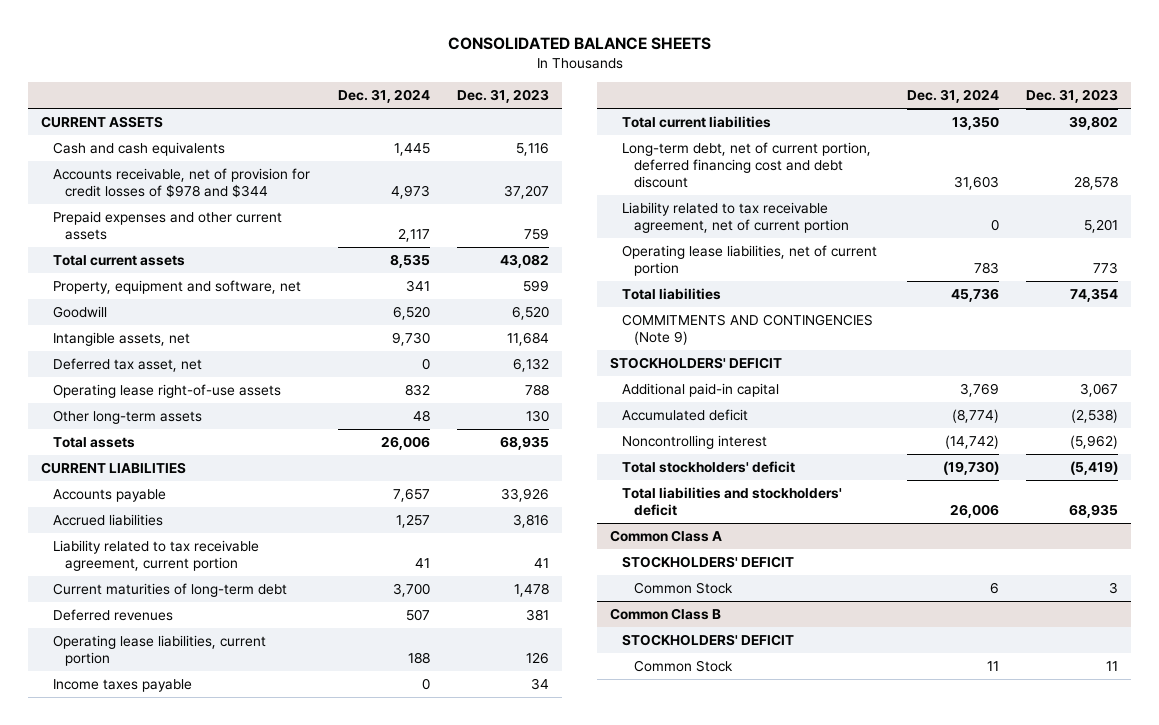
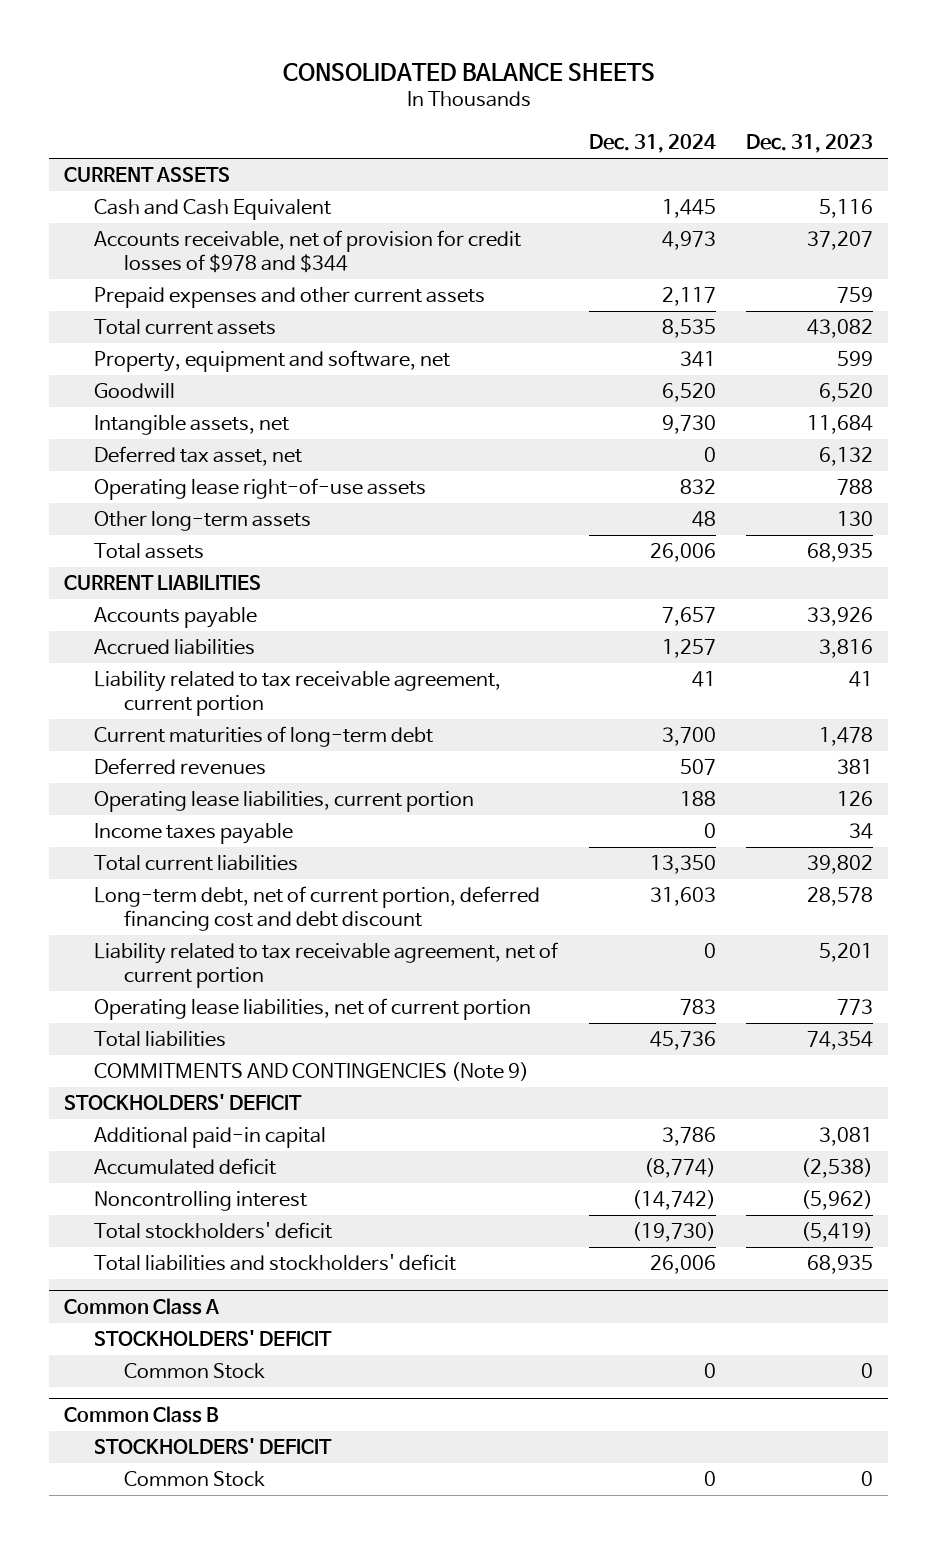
[53,142,226,157] Cash and cash equivalents -> [94,199,332,221] Cash and Cash Equivalent
[959,383,999,398] 3,769 -> [661,1127,716,1147] 3,786
[1079,383,1118,398] 3,067 -> [818,1127,873,1147] 3,081
[989,582,999,595] 6 -> [703,1363,716,1379] 0
[1108,582,1118,595] 3 -> [860,1363,873,1379] 0
[986,661,999,672] 11 -> [703,1471,716,1487] 0
[1105,661,1118,672] 11 -> [860,1471,873,1487] 0

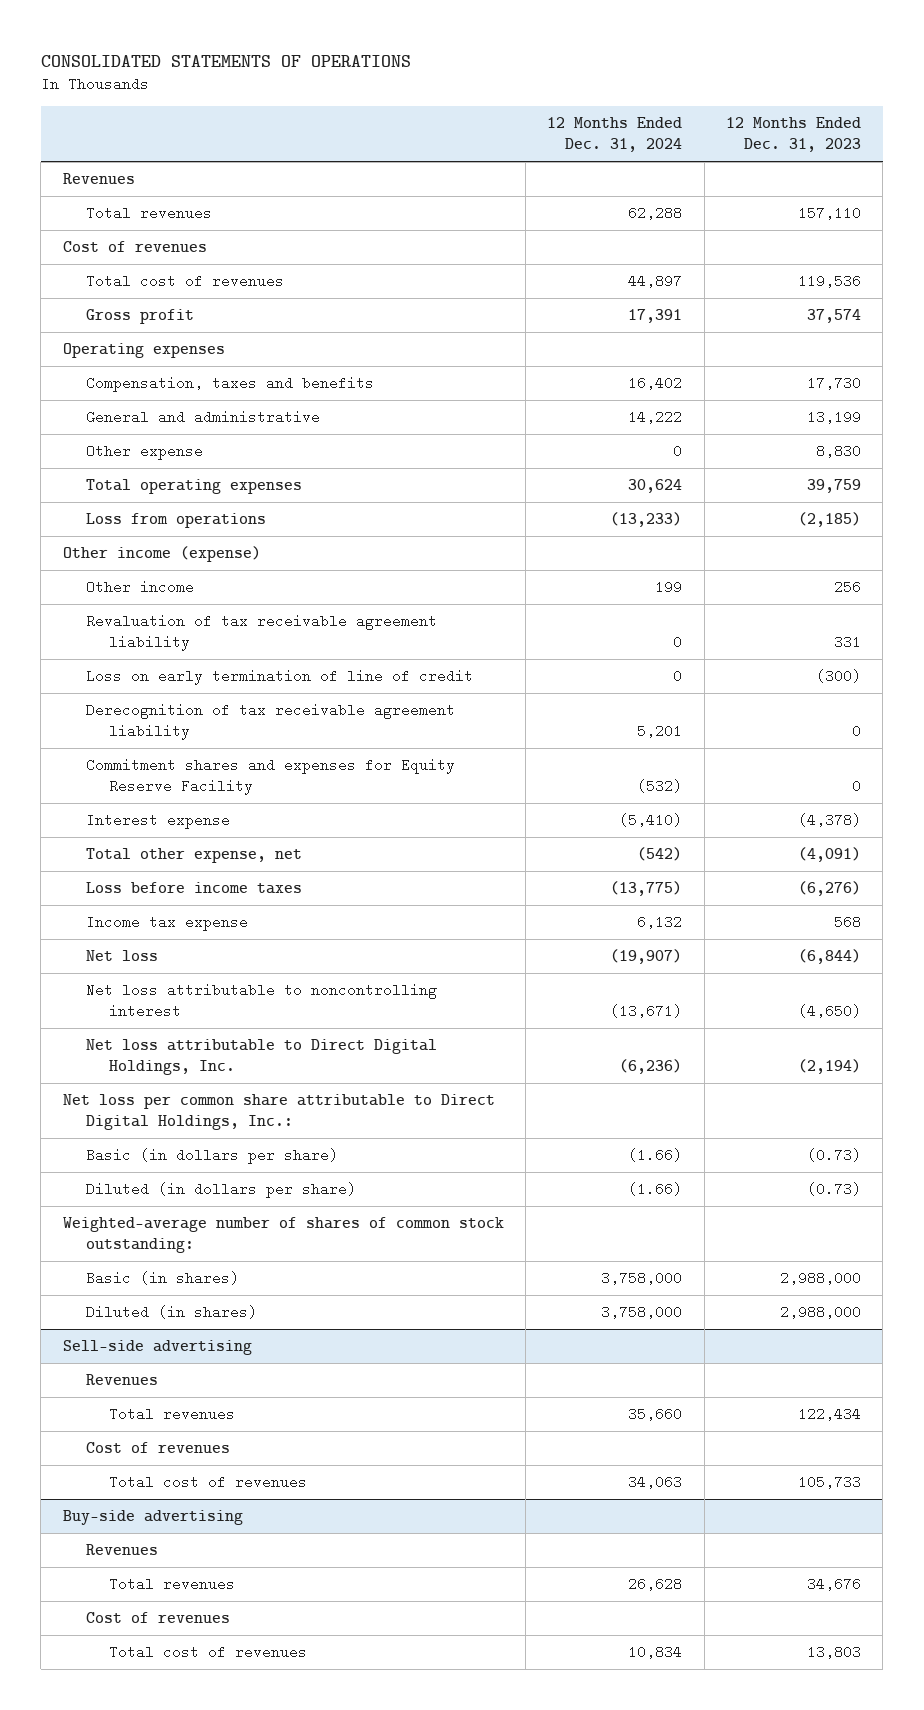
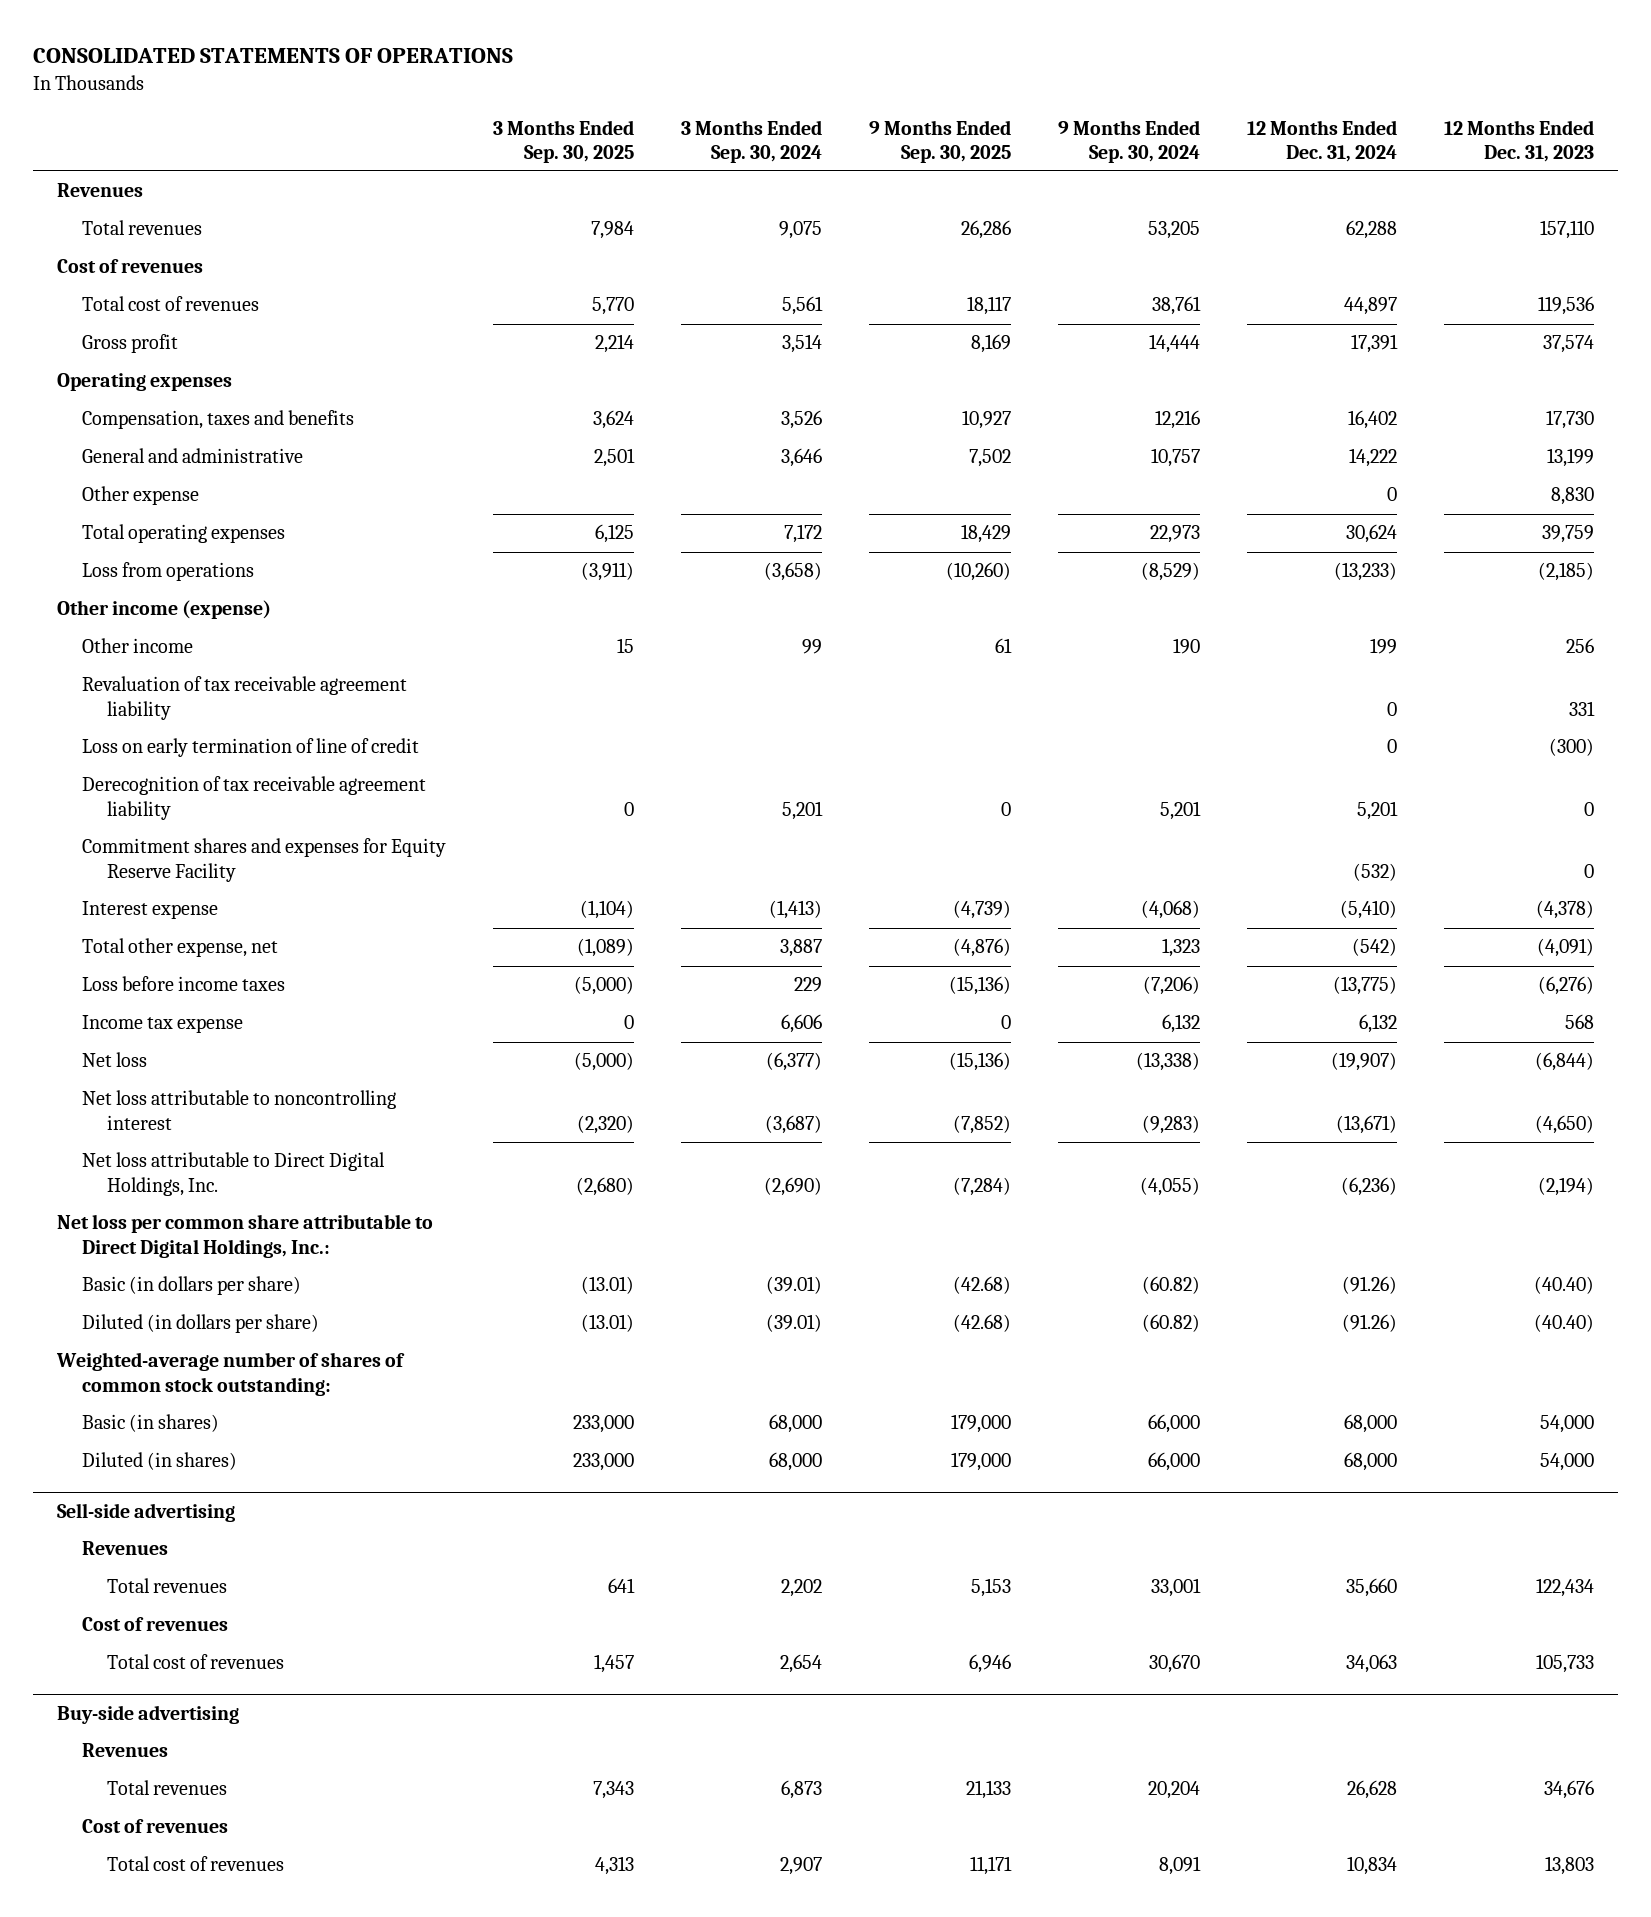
none -> [492,119,634,163] 3 Months Ended Sep. 30, 2025
none -> [680,119,822,163] 3 Months Ended Sep. 30, 2024
none -> [869,119,1012,163] 9 Months Ended Sep. 30, 2025
none -> [1058,119,1201,163] 9 Months Ended Sep. 30, 2024
[628,1148,683,1163] (1.66) -> [1342,1276,1398,1295] (91.26)
[806,1148,861,1163] (0.73) -> [1534,1276,1595,1295] (40.40)
[628,1182,683,1197] (1.66) -> [1342,1314,1398,1333] (91.26)
[806,1182,861,1197] (0.73) -> [1534,1314,1595,1333] (40.40)
[601,1271,683,1286] 3,758,000 -> [1344,1414,1398,1434] 68,000
[779,1271,861,1286] 2,988,000 -> [1540,1415,1595,1434] 54,000
[601,1305,683,1320] 3,758,000 -> [1344,1452,1398,1472] 68,000
[779,1305,861,1320] 2,988,000 -> [1540,1453,1595,1472] 54,000

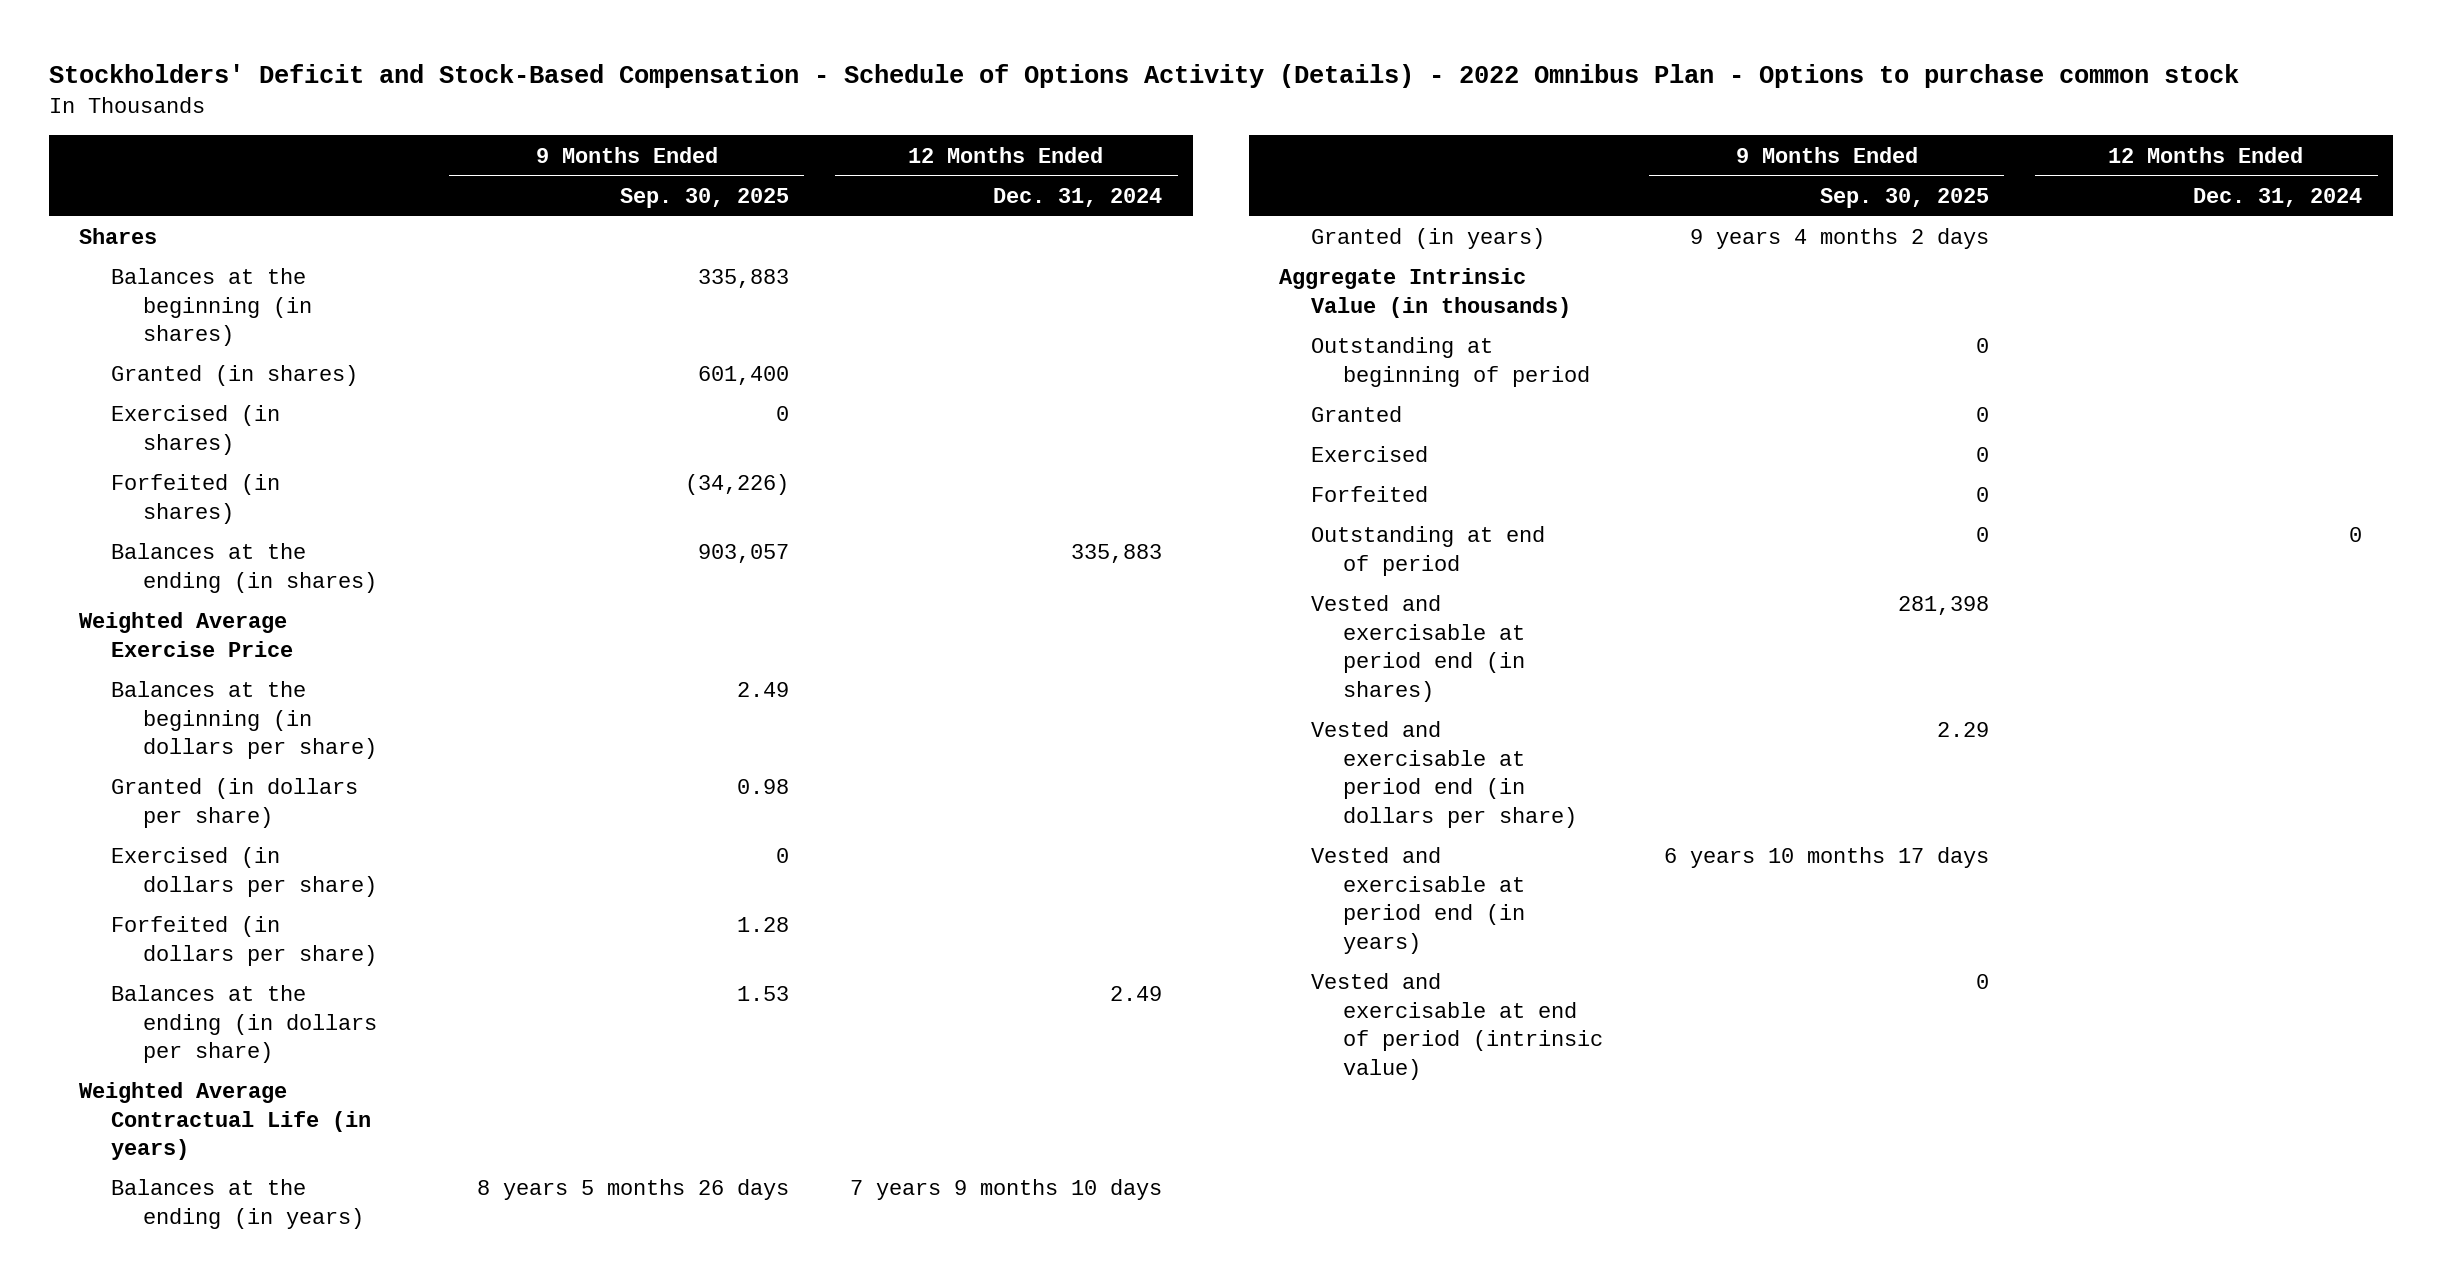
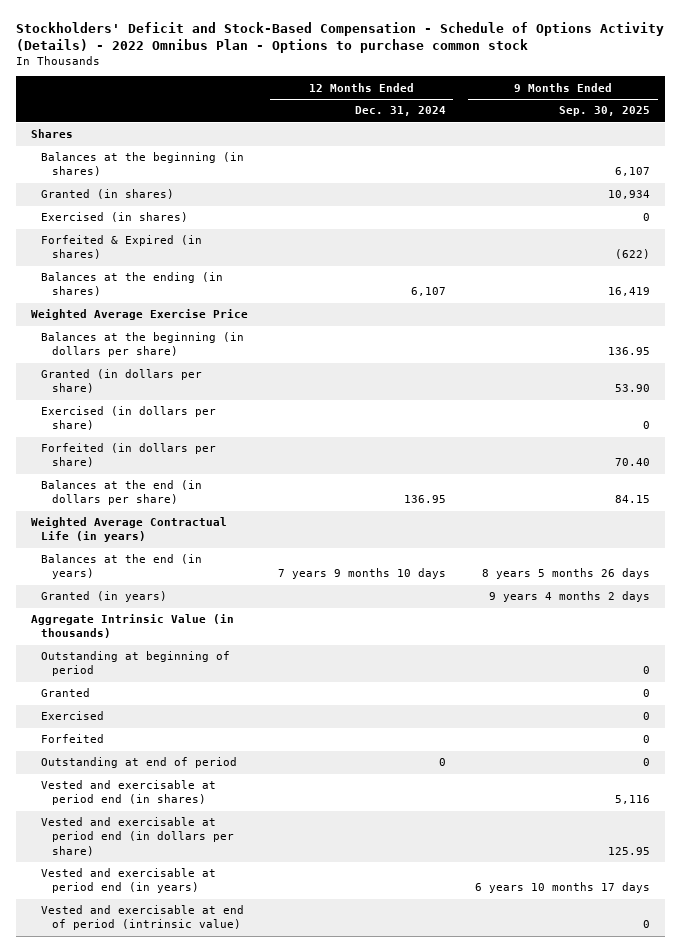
[698,269,790,289] 335,883 -> [615,167,651,177] 6,107
[698,366,790,386] 601,400 -> [608,190,651,200] 10,934
[111,474,281,524] Forfeited (in shares) -> [41,235,203,260] Forfeited & Expired (in shares)
[685,474,790,496] (34,226) -> [615,249,651,260] (622)
[698,544,790,564] 903,057 -> [608,287,651,297] 16,419
[1071,544,1163,564] 335,883 -> [410,287,446,297] 6,107
[737,682,790,698] 2.49 -> [608,347,651,356] 136.95
[737,779,790,795] 0.98 -> [615,384,651,393] 53.90
[737,917,790,933] 1.28 -> [615,458,651,467] 70.40
[111,985,377,1064] Balances at the ending (in dollars per share) -> [41,480,203,506] Balances at the end (in dollars per share)
[737,986,790,1002] 1.53 -> [615,495,651,504] 84.15
[1110,986,1163,1002] 2.49 -> [403,495,446,504] 136.95
[111,1179,364,1229] Balances at the ending (in years) -> [41,554,203,580] Balances at the end (in years)
[1898,596,1990,616] 281,398 -> [615,795,651,805] 5,116
[1937,722,1990,738] 2.29 -> [608,846,651,855] 125.95

